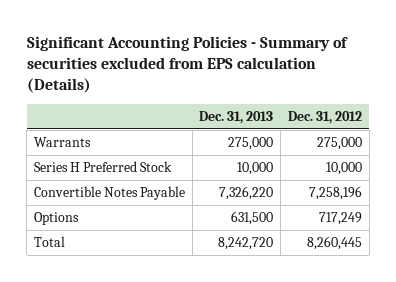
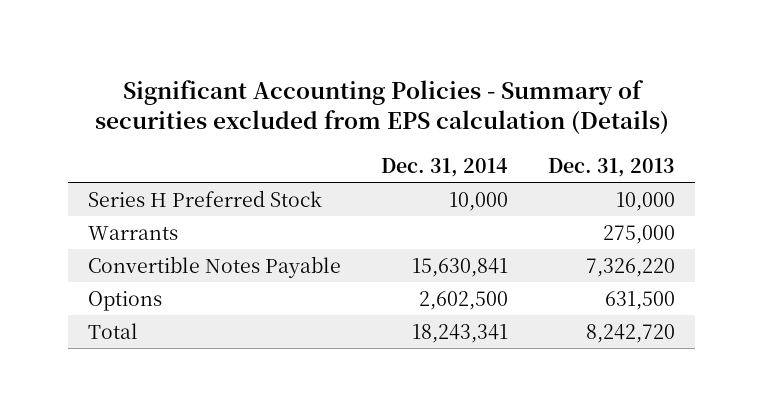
[287,111,362,125] Dec. 31, 2012 -> none
none -> [381,157,509,177] Dec. 31, 2014
[33,137,91,148] Warrants -> [88,225,179,240] Warrants

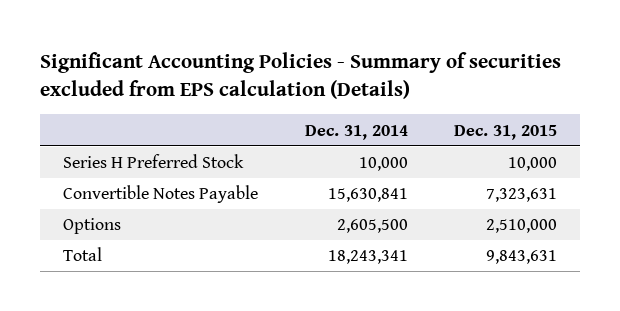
[548,157,676,177] Dec. 31, 2013 -> none
none -> [453,124,557,140] Dec. 31, 2015
[88,225,179,240] Warrants -> none
[419,290,509,310] 2,602,500 -> [336,219,408,234] 2,605,500

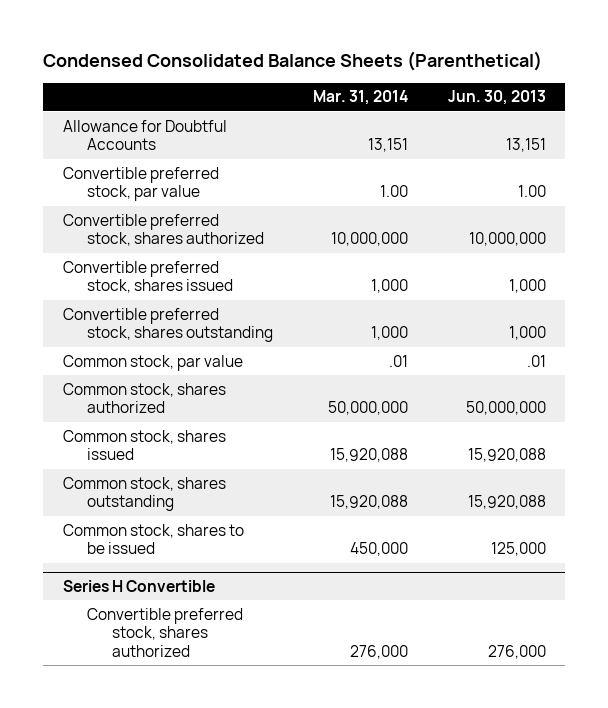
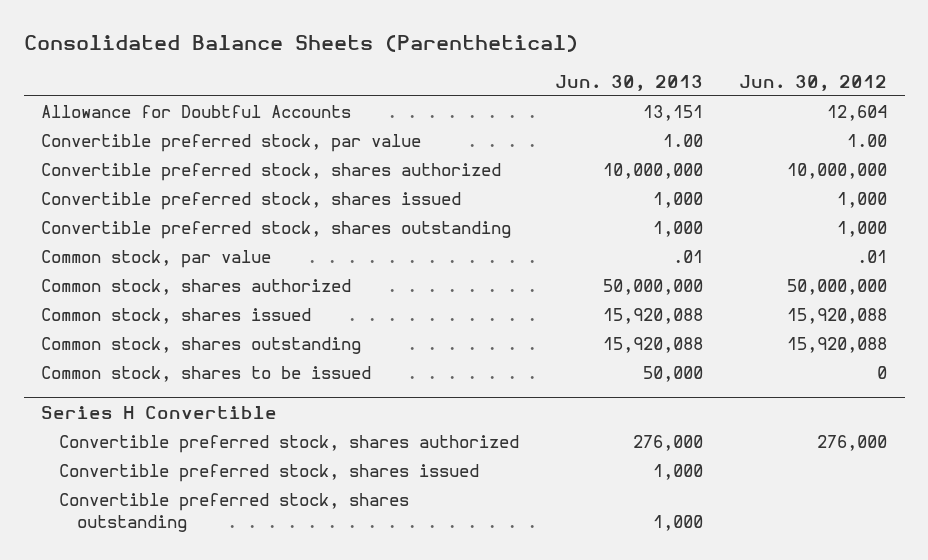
[43,51,543,72] Condensed Consolidated Balance Sheets (Parenthetical) -> [23,34,578,52] Consolidated Balance Sheets (Parenthetical)
[312,90,408,106] Mar. 31, 2014 -> none
none -> [738,74,887,91] Jun. 30, 2012
[490,542,546,557] 125,000 -> [643,365,704,382] 50,000
none -> [59,463,480,482] Convertible preferred stock, shares issued
none -> [59,492,410,532] Convertible preferred stock, shares outstanding

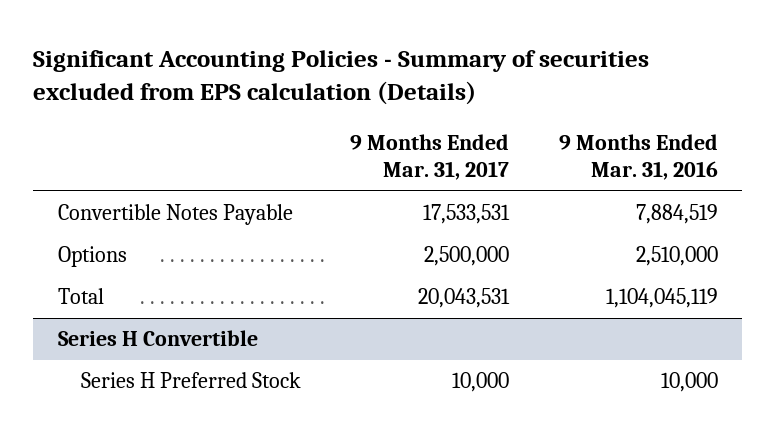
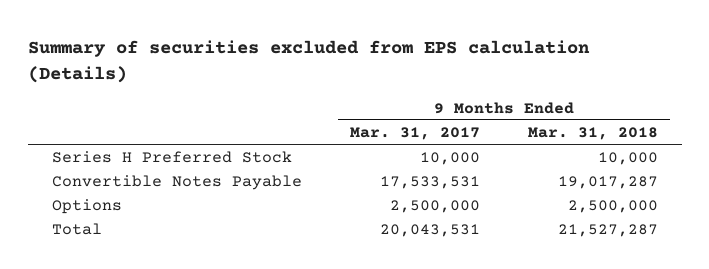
[32,49,649,106] Significant Accounting Policies - Summary of securities excluded from EPS calculation (Details) -> [27,40,590,83] Summary of securities excluded from EPS calculation (Details)
[558,134,718,181] 9 Months Ended Mar. 31, 2016 -> none
none -> [527,126,658,140] Mar. 31, 2018
none -> [51,151,292,164] Series H Preferred Stock
[57,330,258,347] Series H Convertible -> none
[80,372,301,389] Series H Preferred Stock -> none

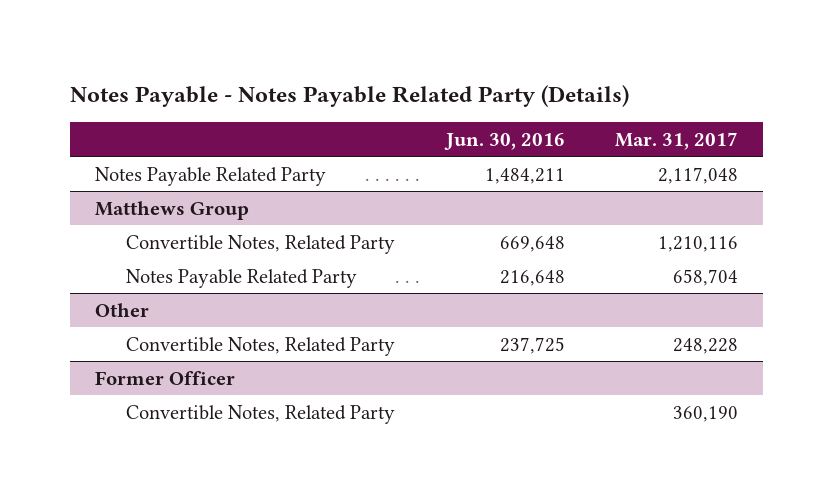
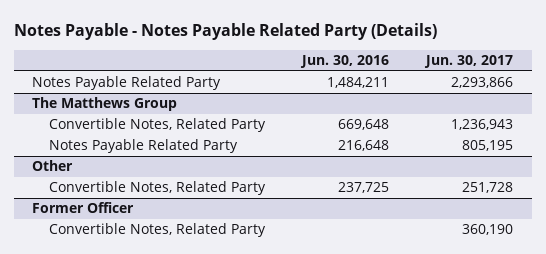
[614,131,738,150] Mar. 31, 2017 -> none
none -> [424,55,514,69] Jun. 30, 2017
[94,200,249,220] Matthews Group -> [32,97,178,112] The Matthews Group

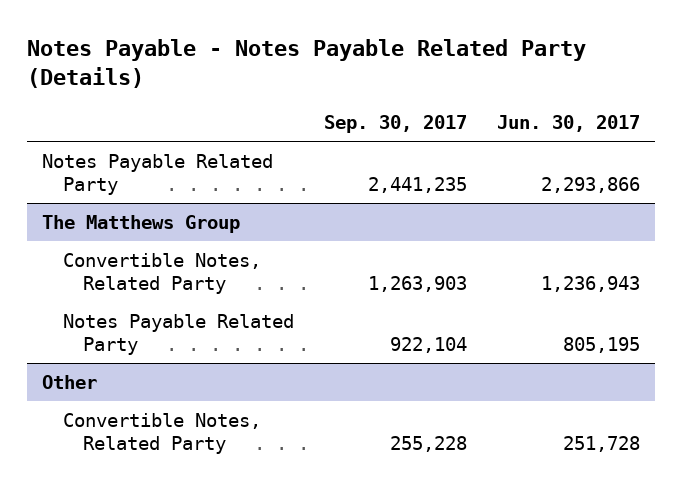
[300,55,390,69] Jun. 30, 2016 -> none
none -> [323,115,467,134] Sep. 30, 2017
[32,202,135,214] Former Officer -> none
[49,223,267,238] Convertible Notes, Related Party -> none

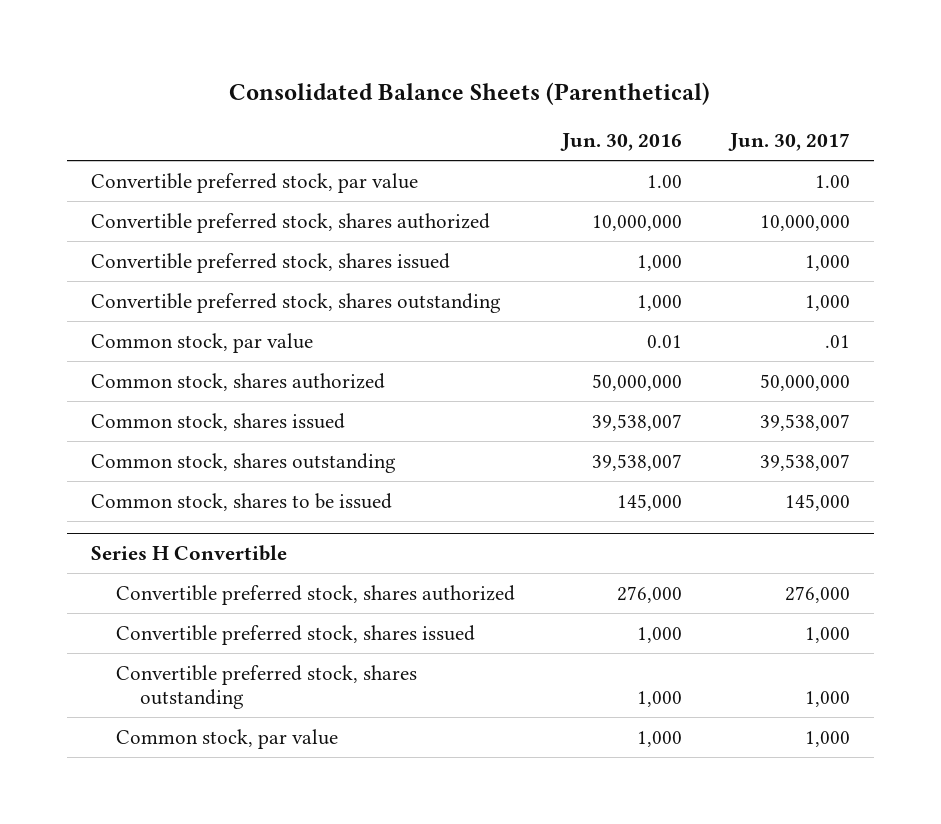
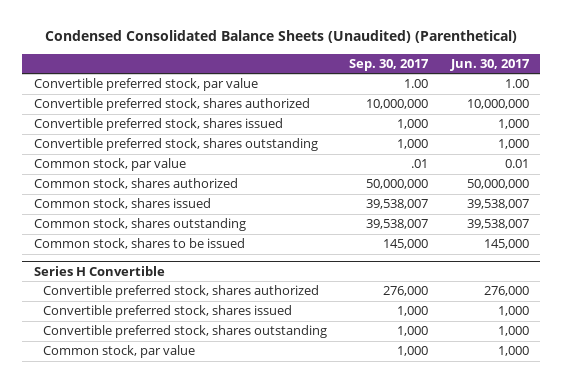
[229,81,711,105] Consolidated Balance Sheets (Parenthetical) -> [45,30,518,44] Condensed Consolidated Balance Sheets (Unaudited) (Parenthetical)
[560,133,683,152] Jun. 30, 2016 -> none
none -> [349,58,430,71] Sep. 30, 2017
[824,334,850,348] .01 -> [504,159,529,169] 0.01

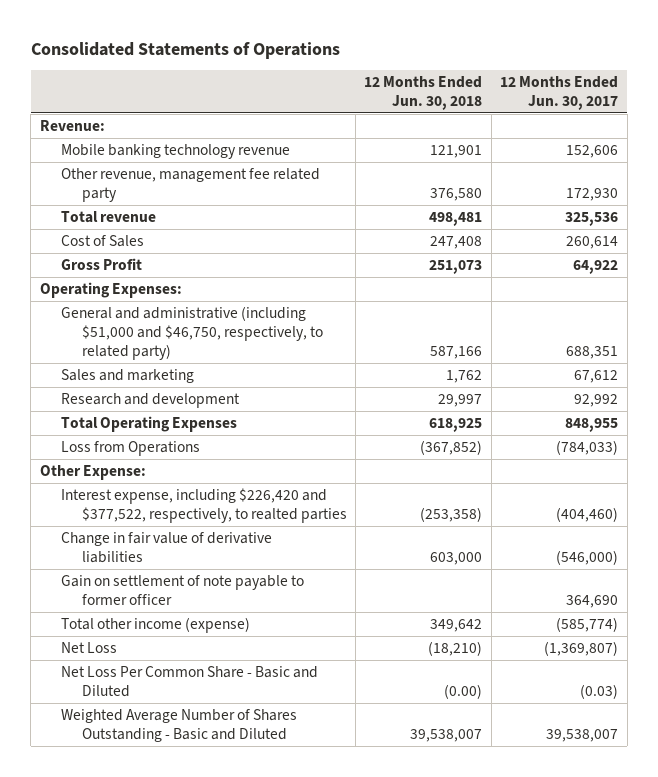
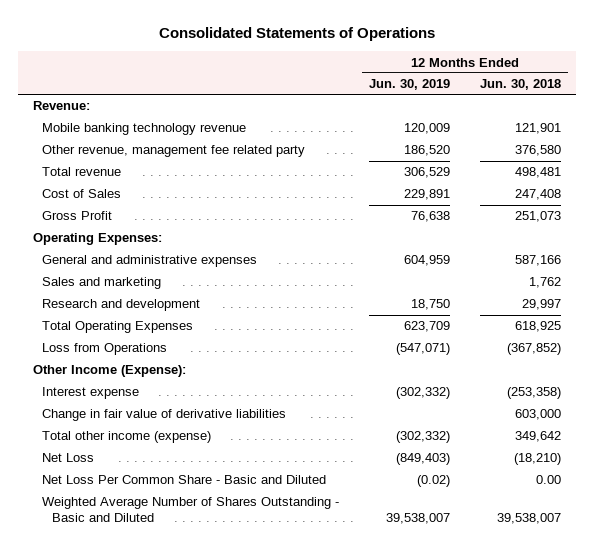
[500,76,619,111] 12 Months Ended Jun. 30, 2017 -> none
none -> [369,79,451,91] Jun. 30, 2019
[60,305,323,361] General and administrative (including $51,000 and $46,750, respectively, to related party) -> [42,255,258,268] General and administrative expenses
[39,464,146,480] Other Expense: -> [33,365,187,378] Other Income (Expense):
[60,487,347,523] Interest expense, including $226,420 and $377,522, respectively, to realted parties -> [42,387,140,400] Interest expense
[60,574,304,605] Gain on settlement of note payable to former officer -> none
[444,683,483,699] (0.00) -> [535,475,561,485] 0.00

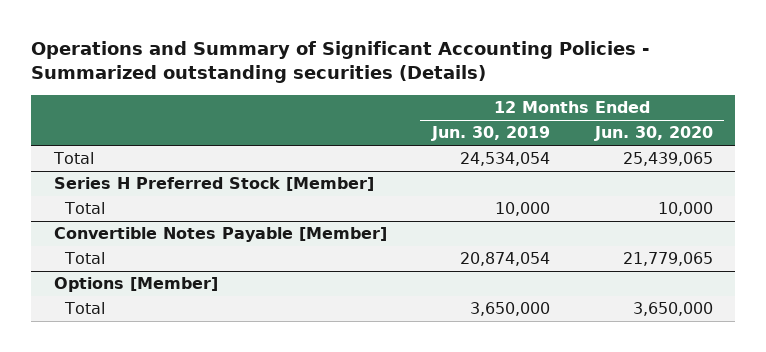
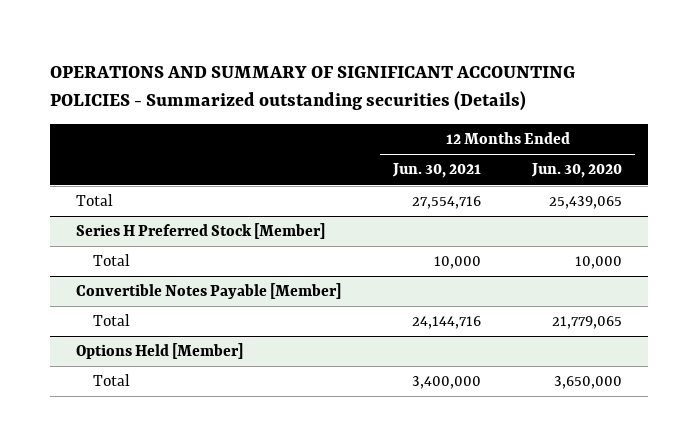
[31,41,650,84] Operations and Summary of Significant Accounting Policies - Summarized outstanding securities (Details) -> [50,66,576,111] OPERATIONS AND SUMMARY OF SIGNIFICANT ACCOUNTING POLICIES - Summarized outstanding securities (Details)
[430,126,550,142] Jun. 30, 2019 -> none
none -> [391,163,481,179] Jun. 30, 2021
[53,277,218,293] Options [Member] -> [76,343,244,360] Options Held [Member]

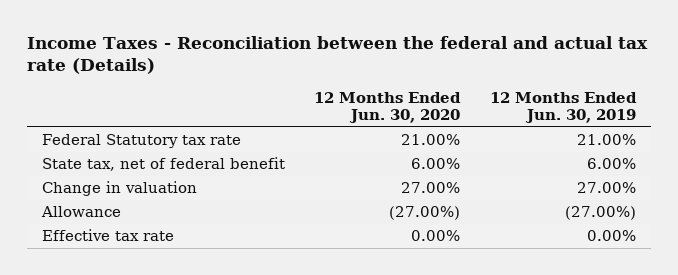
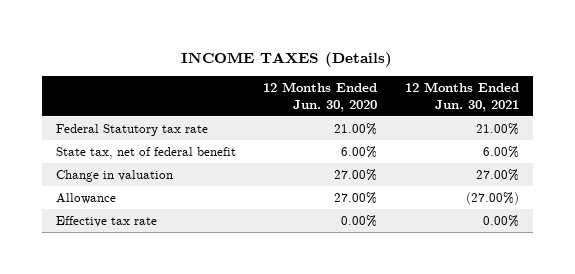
[26,36,648,75] Income Taxes - Reconciliation between the federal and actual tax rate (Details) -> [181,51,393,67] INCOME TAXES (Details)
[489,91,637,124] 12 Months Ended Jun. 30, 2019 -> none
none -> [404,82,519,112] 12 Months Ended Jun. 30, 2021
[389,206,461,221] (27.00%) -> [334,192,378,205] 27.00%

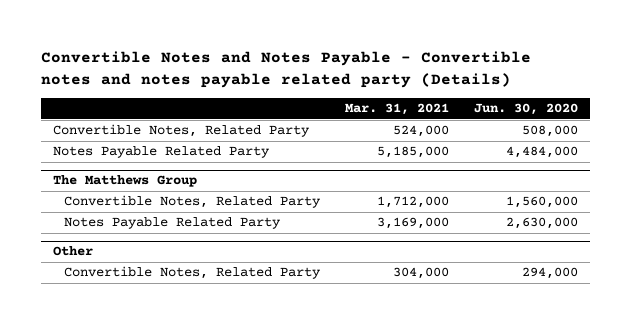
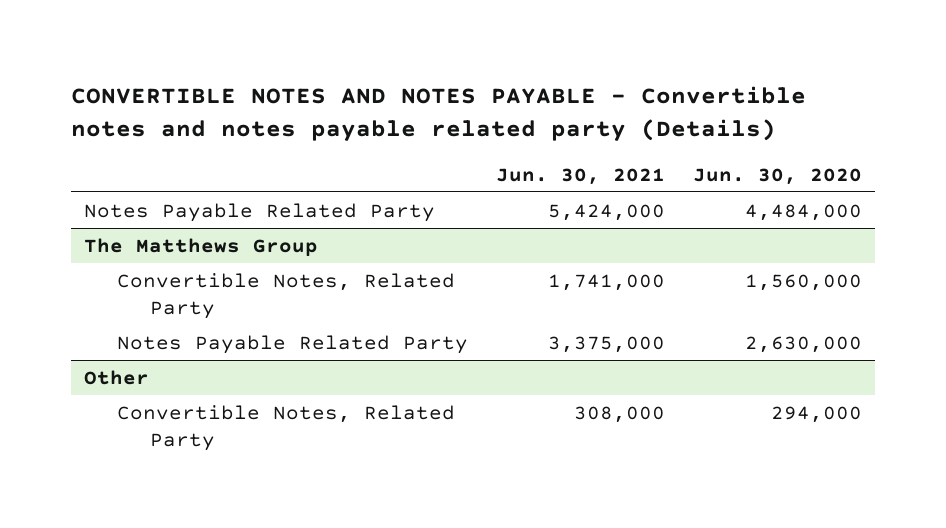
[40,51,531,88] Convertible Notes and Notes Payable - Convertible notes and notes payable related party (Details) -> [70,86,806,142] CONVERTIBLE NOTES AND NOTES PAYABLE - Convertible notes and notes payable related party (Details)
[344,103,449,116] Mar. 31, 2021 -> none
none -> [495,167,665,185] Jun. 30, 2021
[52,124,310,138] Convertible Notes, Related Party -> none

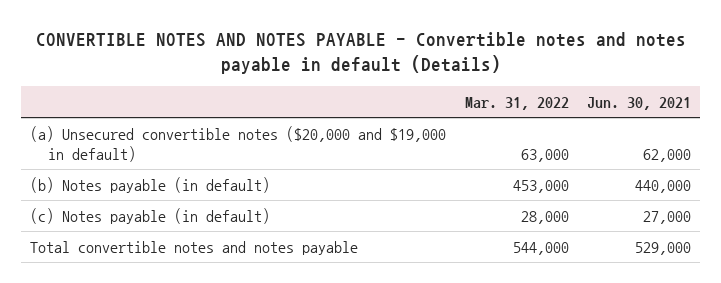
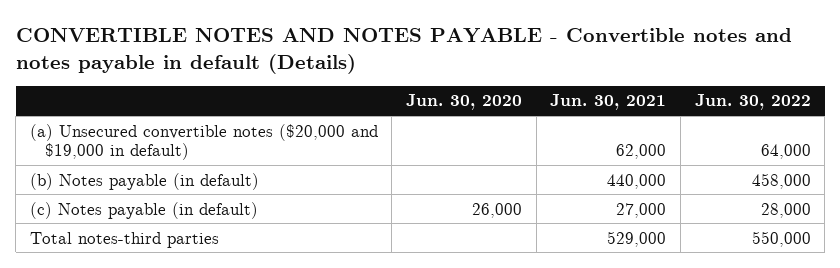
[464,96,569,110] Mar. 31, 2022 -> none
none -> [406,94,523,111] Jun. 30, 2020
none -> [694,94,811,111] Jun. 30, 2022
[30,240,359,255] Total convertible notes and notes payable -> [29,231,219,248] Total notes-third parties

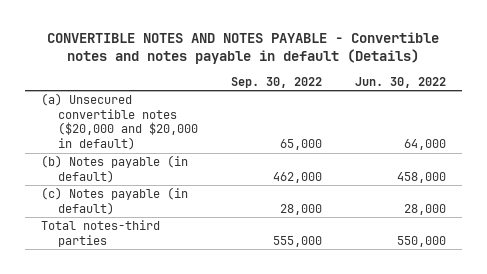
[406,94,523,111] Jun. 30, 2020 -> none
[550,94,667,111] Jun. 30, 2021 -> none
none -> [231,76,323,88] Sep. 30, 2022
[29,123,378,161] (a) Unsecured convertible notes ($20,000 and $19,000 in default) -> [40,93,199,150] (a) Unsecured convertible notes ($20,000 and $20,000 in default)

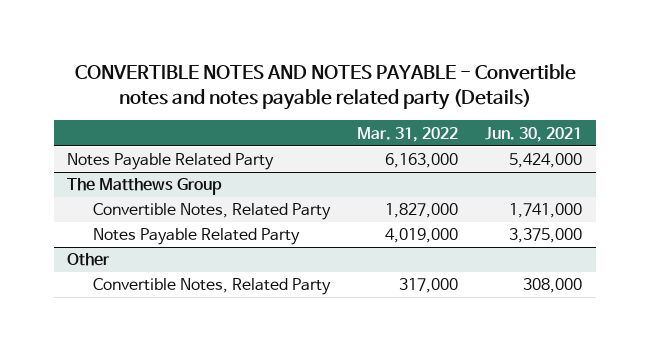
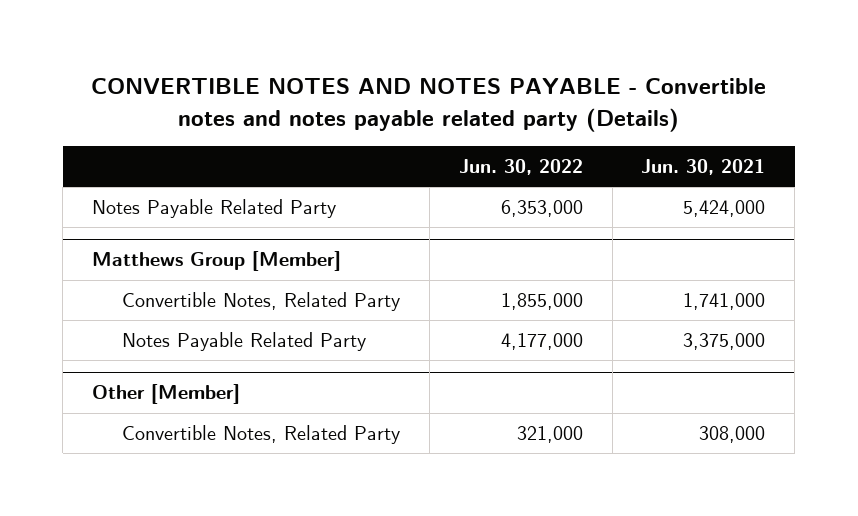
[357,126,459,142] Mar. 31, 2022 -> none
none -> [458,159,583,176] Jun. 30, 2022
[67,178,223,196] The Matthews Group -> [92,251,342,272] Matthews Group [Member]
[67,253,111,267] Other -> [92,384,241,405] Other [Member]

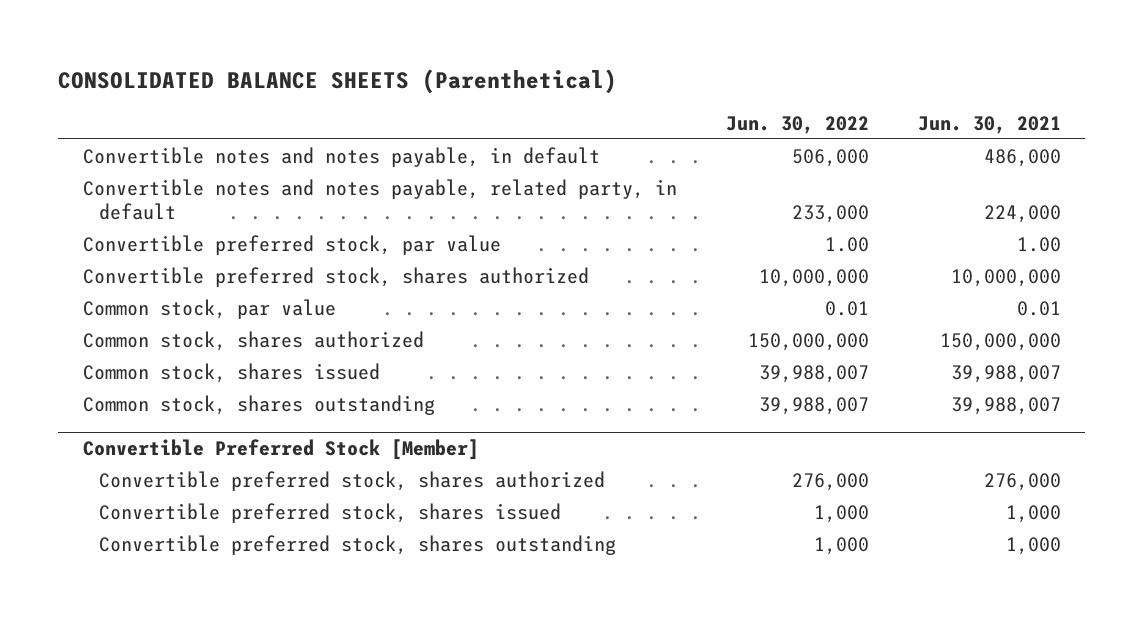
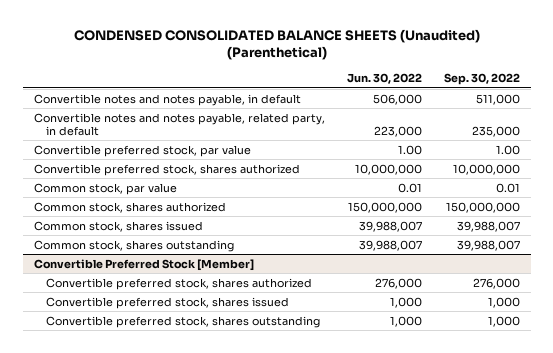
[57,69,617,95] CONSOLIDATED BALANCE SHEETS (Parenthetical) -> [73,29,480,61] CONDENSED CONSOLIDATED BALANCE SHEETS (Unaudited) (Parenthetical)
[917,115,1061,134] Jun. 30, 2021 -> none
none -> [443,73,520,86] Sep. 30, 2022
[791,205,869,224] 233,000 -> [373,125,422,137] 223,000

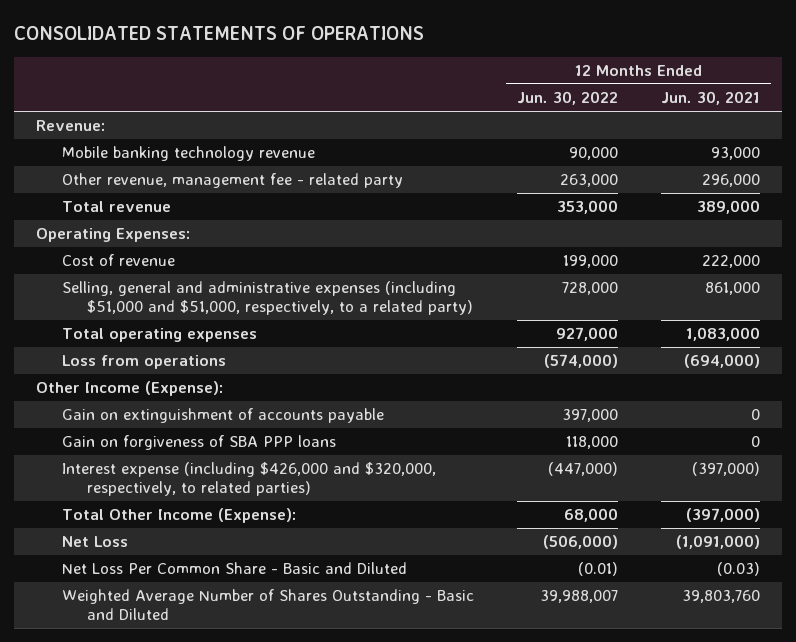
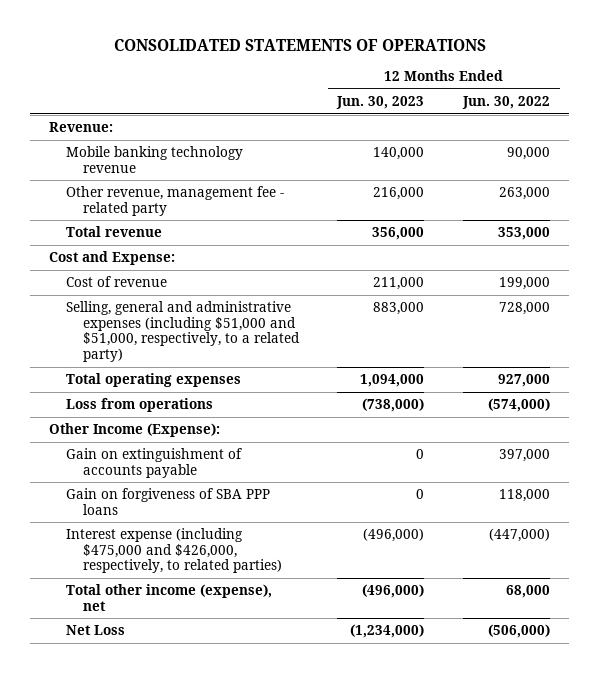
[661,91,761,106] Jun. 30, 2021 -> none
none -> [336,95,425,109] Jun. 30, 2023
[36,228,191,243] Operating Expenses: -> none
none -> [49,251,176,266] Cost and Expense:
[61,462,436,497] Interest expense (including $426,000 and $320,000, respectively, to related parties) -> [65,528,282,574] Interest expense (including $475,000 and $426,000, respectively, to related parties)
[61,508,296,524] Total Other Income (Expense): -> [65,584,272,611] Total other income (expense), net
[61,562,407,575] Net Loss Per Common Share - Basic and Diluted -> none
[61,589,474,621] Weighted Average Number of Shares Outstanding - Basic and Diluted -> none

